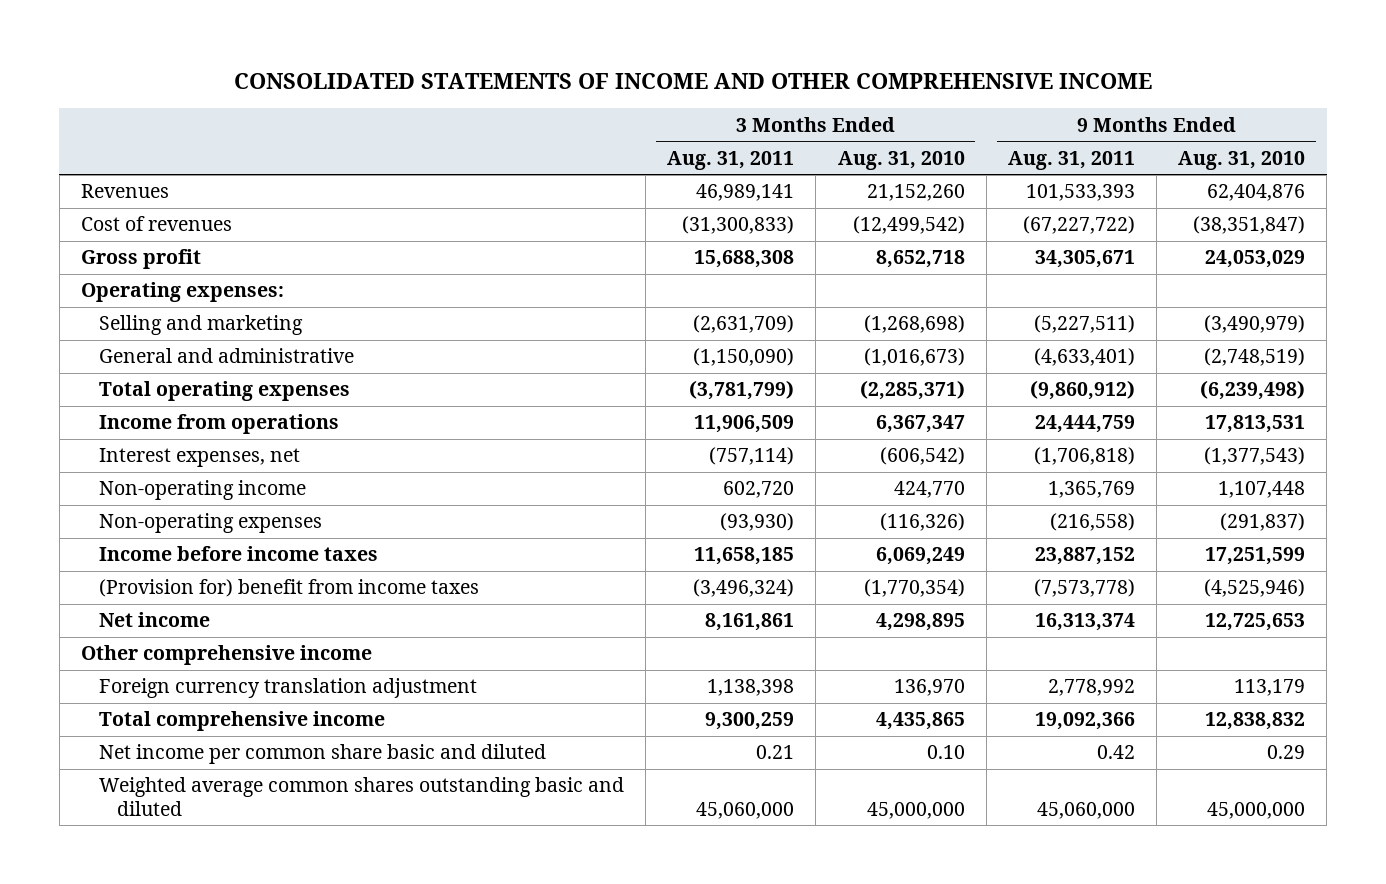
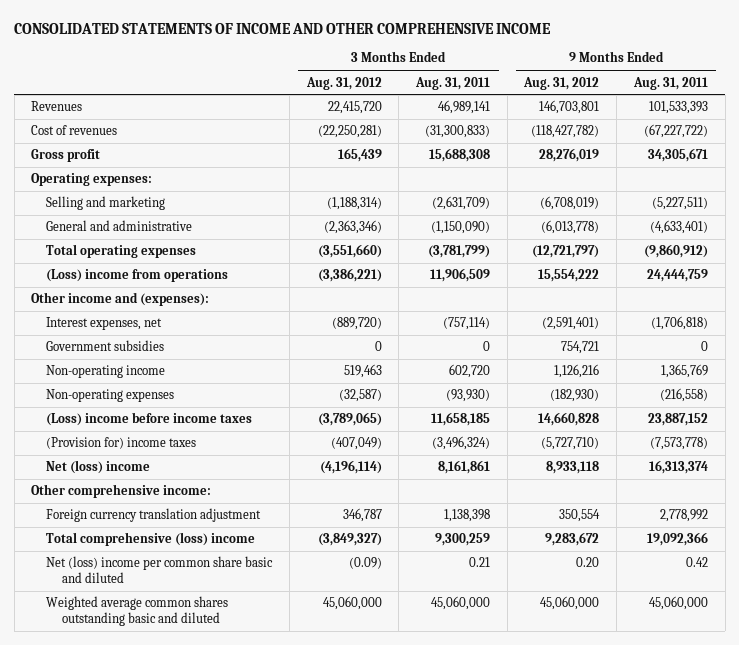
[837,150,965,170] Aug. 31, 2010 -> none
[1178,150,1306,170] Aug. 31, 2010 -> none
none -> [305,76,382,90] Aug. 31, 2012
none -> [523,76,600,90] Aug. 31, 2012
[98,414,339,435] Income from operations -> [46,269,229,283] (Loss) income from operations
none -> [31,292,210,307] Other income and (expenses):
none -> [46,340,165,352] Government subsidies
[98,546,378,562] Income before income taxes -> [46,412,253,427] (Loss) income before income taxes
[98,579,479,598] (Provision for) benefit from income taxes -> [46,437,197,450] (Provision for) income taxes
[98,612,210,628] Net income -> [46,460,151,475] Net (loss) income
[80,645,372,666] Other comprehensive income -> [31,484,212,499] Other comprehensive income:
[98,711,385,732] Total comprehensive income -> [46,532,256,547] Total comprehensive (loss) income
[98,744,546,765] Net income per common share basic and diluted -> [46,556,274,584] Net (loss) income per common share basic and diluted

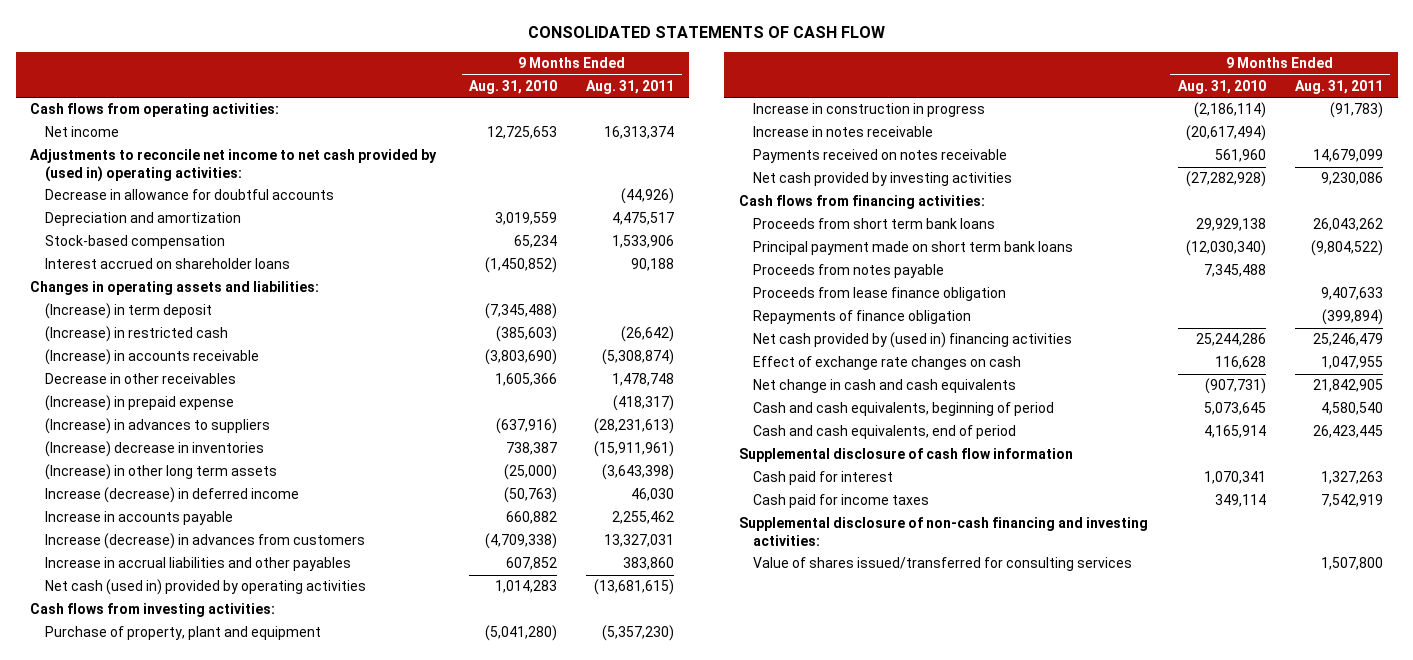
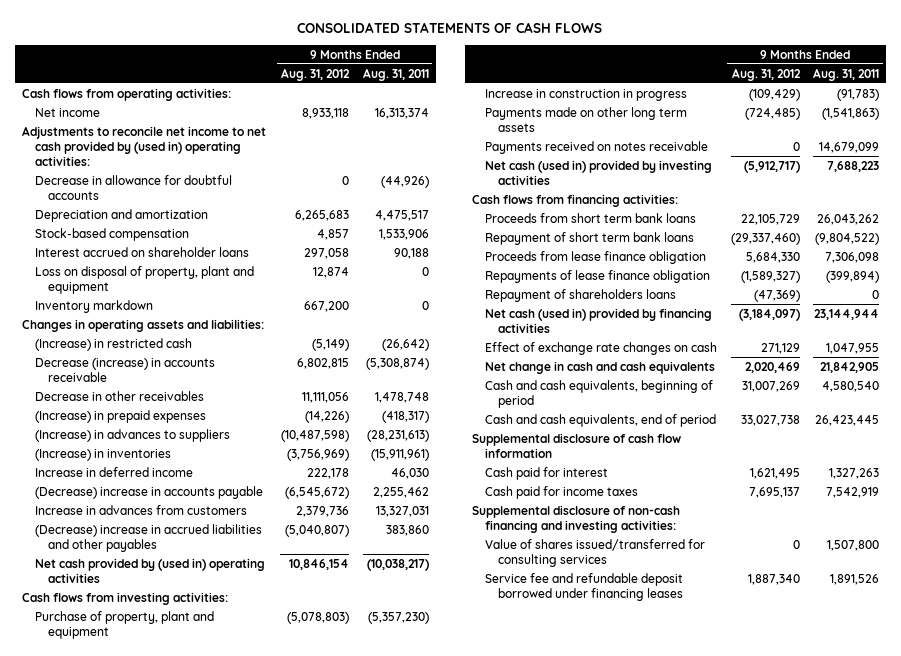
[527,25,885,38] CONSOLIDATED STATEMENTS OF CASH FLOW -> [297,22,603,34] CONSOLIDATED STATEMENTS OF CASH FLOWS
[468,79,557,94] Aug. 31, 2010 -> none
none -> [281,67,351,81] Aug. 31, 2012
none -> [34,265,254,294] Loss on disposal of property, plant and equipment
none -> [34,299,153,313] Inventory markdown
[44,303,212,320] (Increase) in term deposit -> none
[44,349,259,366] (Increase) in accounts receivable -> [34,357,215,382] Decrease (increase) in accounts receivable
[44,395,234,412] (Increase) in prepaid expense -> [34,409,206,423] (Increase) in prepaid expenses
[44,464,277,481] (Increase) in other long term assets -> none
[44,441,264,458] (Increase) decrease in inventories -> [34,448,171,461] (Increase) in inventories
[44,487,299,504] Increase (decrease) in deferred income -> [34,466,193,477] Increase in deferred income
[44,511,233,526] Increase in accounts payable -> [34,485,263,499] (Decrease) increase in accounts payable
[44,533,365,550] Increase (decrease) in advances from customers -> [34,504,247,515] Increase in advances from customers
[44,557,351,572] Increase in accrual liabilities and other payables -> [34,523,262,552] (Decrease) increase in accrued liabilities and other payables
[44,579,366,596] Net cash (used in) provided by operating activities -> [34,557,265,583] Net cash provided by (used in) operating activities
[594,579,675,596] (13,681,615) -> [366,558,429,571] (10,038,217)
[753,126,934,138] Increase in notes receivable -> none
none -> [484,106,687,132] Payments made on other long term assets
[753,172,1013,187] Net cash provided by investing activities -> [484,159,712,185] Net cash (used in) provided by investing activities
[1320,172,1383,186] 9,230,086 -> [827,160,880,172] 7,688,223
[753,264,945,279] Proceeds from notes payable -> none
[753,241,1074,256] Principal payment made on short term bank loans -> [484,231,694,245] Repayment of short term bank loans
[1320,287,1383,301] 9,407,633 -> [825,251,880,263] 7,306,098
[753,310,972,325] Repayments of finance obligation -> [484,269,710,283] Repayments of lease finance obligation
none -> [484,288,676,302] Repayment of shareholders loans
[753,332,1073,349] Net cash provided by (used in) financing activities -> [484,307,712,333] Net cash (used in) provided by financing activities
[1312,333,1383,347] 25,246,479 -> [814,308,880,320] 23,144,944
none -> [484,572,683,601] Service fee and refundable deposit borrowed under financing leases

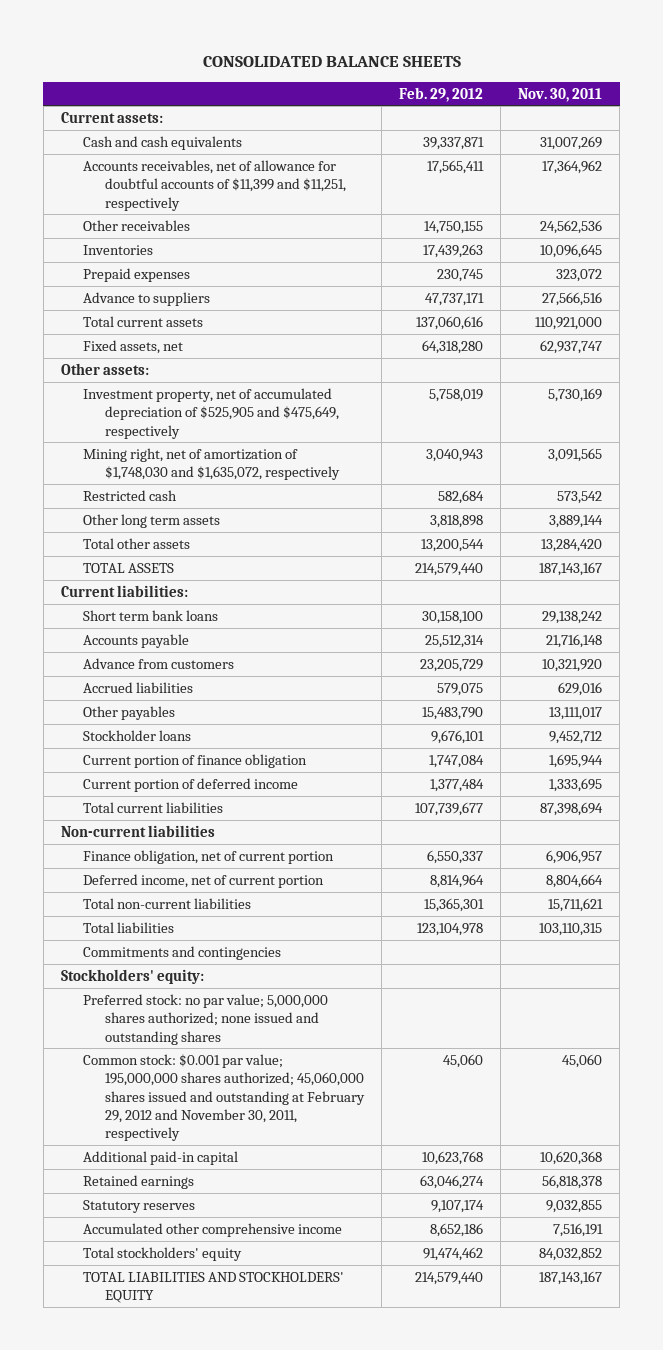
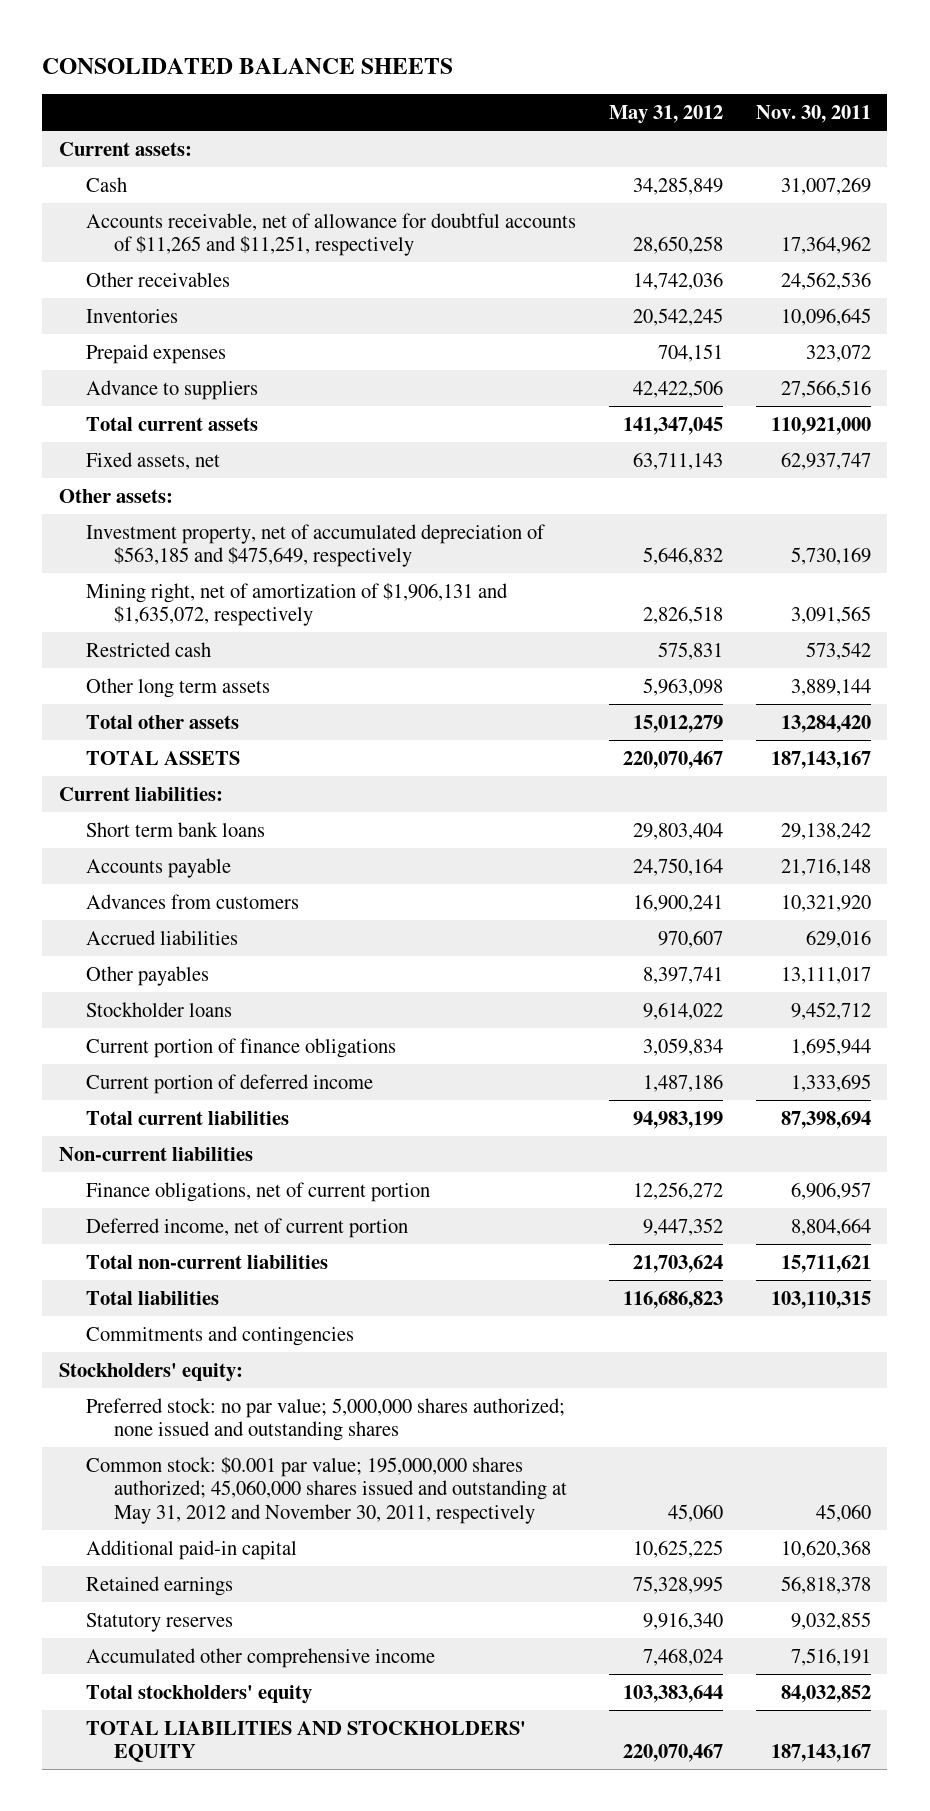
[399,86,484,102] Feb. 29, 2012 -> none
none -> [609,105,724,125] May 31, 2012
[83,135,243,150] Cash and cash equivalents -> [86,176,128,192] Cash
[83,159,347,211] Accounts receivables, net of allowance for doubtful accounts of $11,399 and $11,251, respectively -> [86,212,577,257] Accounts receivable, net of allowance for doubtful accounts of $11,265 and $11,251, respectively
[83,387,340,439] Investment property, net of accumulated depreciation of $525,905 and $475,649, respectively -> [86,523,546,568] Investment property, net of accumulated depreciation of $563,185 and $475,649, respectively
[83,447,341,481] Mining right, net of amortization of $1,748,030 and $1,635,072, respectively -> [86,582,509,627] Mining right, net of amortization of $1,906,131 and $1,635,072, respectively
[83,657,235,669] Advance from customers -> [86,893,300,909] Advances from customers
[83,753,308,768] Current portion of finance obligation -> [86,1037,397,1058] Current portion of finance obligations
[83,849,335,864] Finance obligation, net of current portion -> [86,1181,431,1202] Finance obligations, net of current portion
[83,1053,366,1142] Common stock: $0.001 par value; 195,000,000 shares authorized; 45,060,000 shares issued and outstanding at February 29, 2012 and November 30, 2011, respectively -> [86,1456,567,1525] Common stock: $0.001 par value; 195,000,000 shares authorized; 45,060,000 shares issued and outstanding at May 31, 2012 and November 30, 2011, respectively

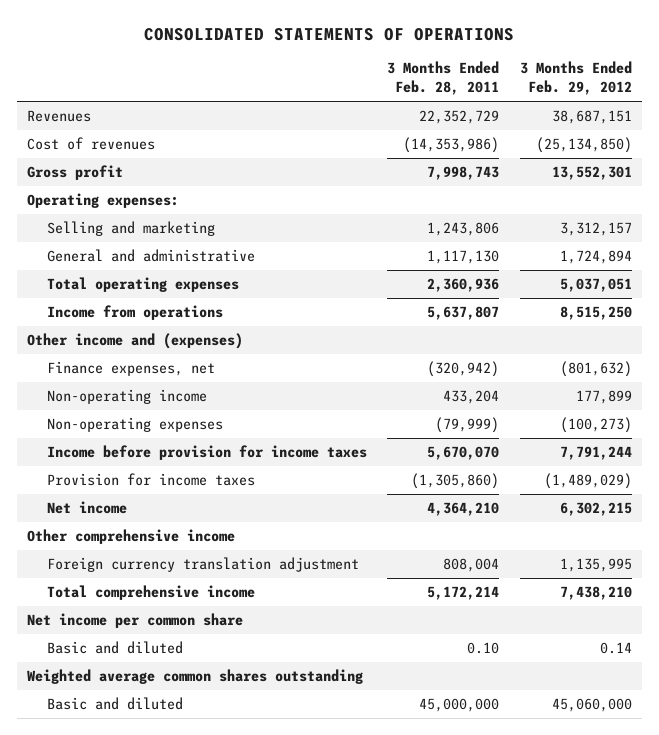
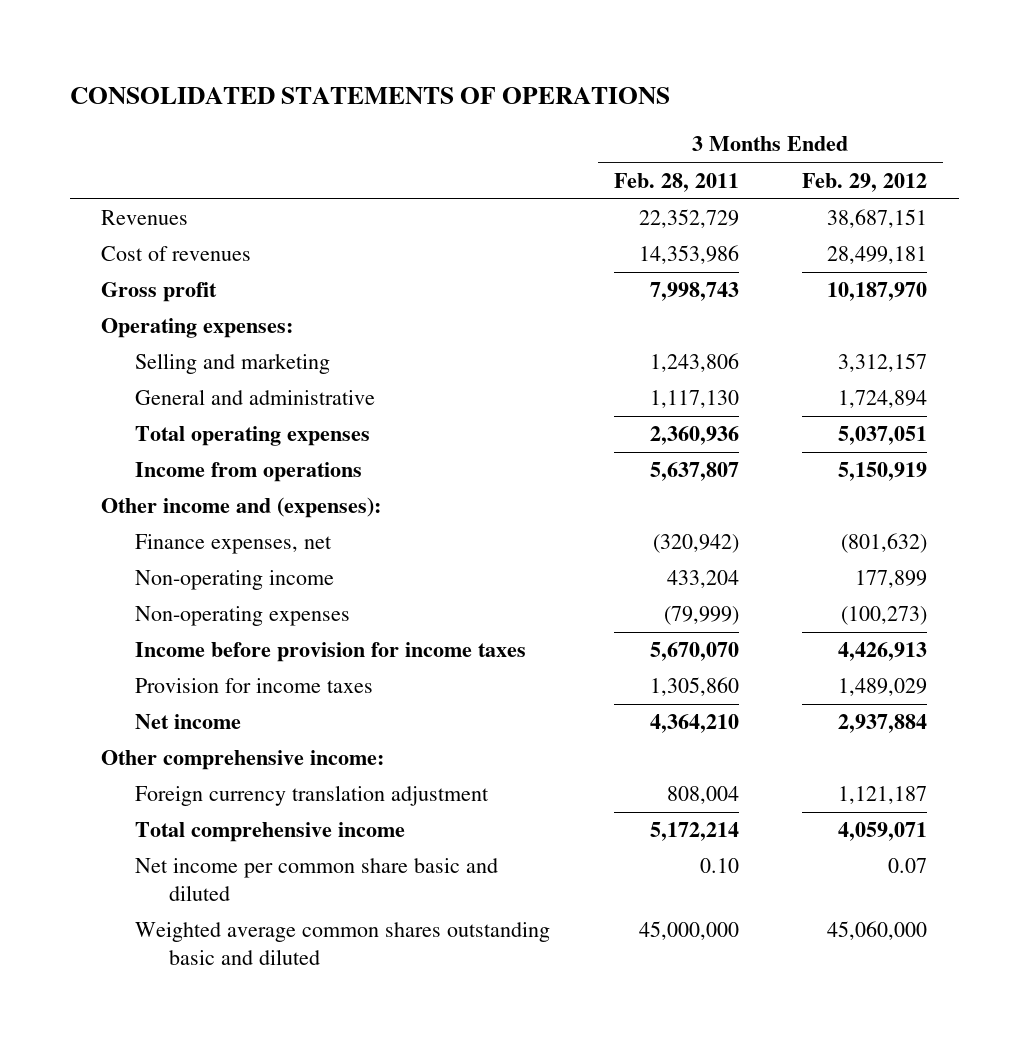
[403,136,500,153] (14,353,986) -> [638,245,739,265] 14,353,986
[535,136,632,153] (25,134,850) -> [826,246,927,265] 28,499,181
[551,165,632,180] 13,552,301 -> [826,282,927,302] 10,187,970
[559,305,632,320] 8,515,250 -> [837,462,927,482] 5,150,919
[27,332,244,349] Other income and (expenses) -> [101,497,382,519] Other income and (expenses):
[27,612,244,628] Net income per common share -> none
[27,668,364,684] Weighted average common shares outstanding -> none
[559,445,632,460] 7,791,244 -> [837,642,927,662] 4,426,913
[411,472,500,489] (1,305,860) -> [649,677,739,697] 1,305,860
[543,472,632,489] (1,489,029) -> [837,678,927,697] 1,489,029
[559,501,632,516] 6,302,215 -> [837,714,927,734] 2,937,884
[27,528,236,544] Other comprehensive income -> [101,750,385,771] Other comprehensive income:
[559,557,632,572] 1,135,995 -> [837,786,927,805] 1,121,187
[559,585,632,600] 7,438,210 -> [837,822,927,842] 4,059,071
[46,640,183,654] Basic and diluted -> [135,858,499,902] Net income per common share basic and diluted
[599,641,632,654] 0.14 -> [887,858,927,874] 0.07
[46,696,183,710] Basic and diluted -> [135,922,551,966] Weighted average common shares outstanding basic and diluted

